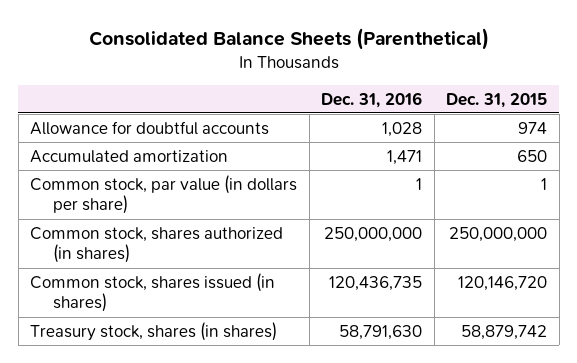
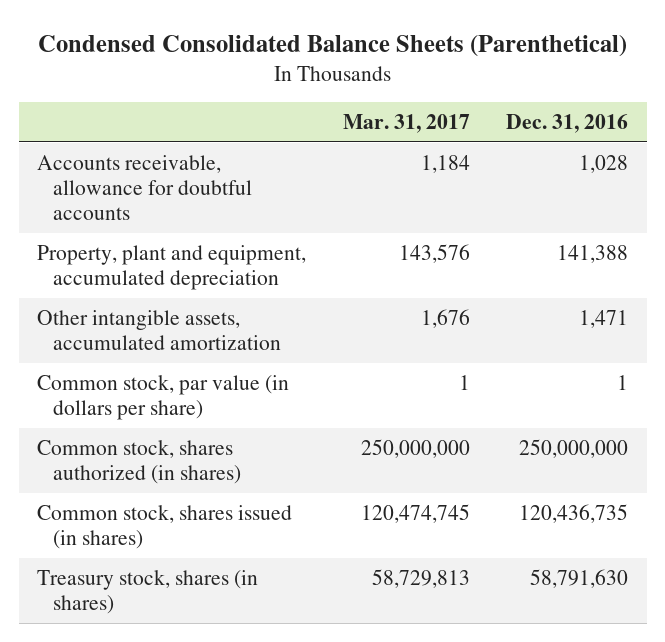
[88,27,489,50] Consolidated Balance Sheets (Parenthetical) -> [37,34,627,57] Condensed Consolidated Balance Sheets (Parenthetical)
[446,92,548,108] Dec. 31, 2015 -> none
none -> [342,114,470,134] Mar. 31, 2017
[30,120,270,135] Allowance for doubtful accounts -> [36,154,253,220] Accounts receivable, allowance for doubtful accounts
none -> [36,244,306,290] Property, plant and equipment, accumulated depreciation
[30,149,229,163] Accumulated amortization -> [36,309,282,350] Other intangible assets, accumulated amortization

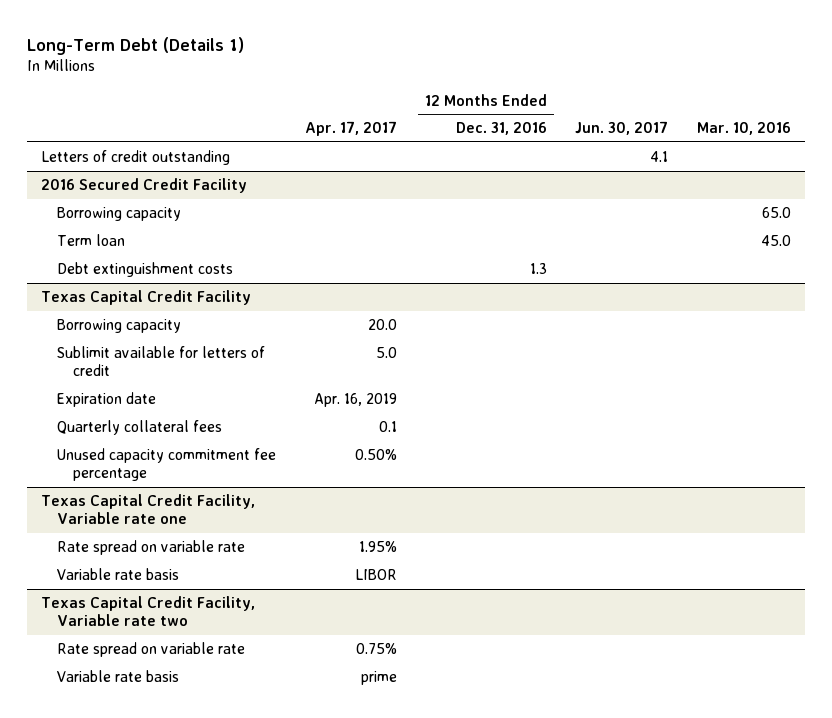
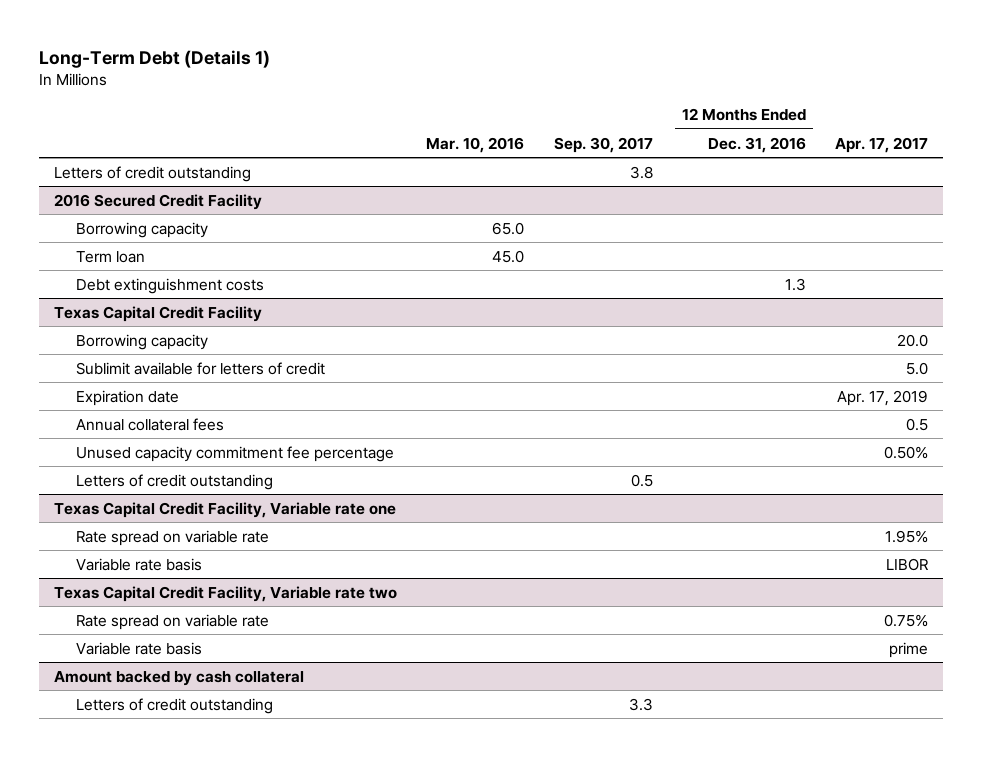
[575,121,669,136] Jun. 30, 2017 -> none
none -> [553,136,653,153] Sep. 30, 2017
[313,393,397,408] Apr. 16, 2019 -> [837,389,929,406] Apr. 17, 2019
[57,420,223,436] Quarterly collateral fees -> [76,417,225,431] Annual collateral fees
[378,421,397,433] 0.1 -> [906,417,929,431] 0.5
none -> [76,473,274,490] Letters of credit outstanding
none -> [53,670,304,686] Amount backed by cash collateral
none -> [76,697,274,714] Letters of credit outstanding

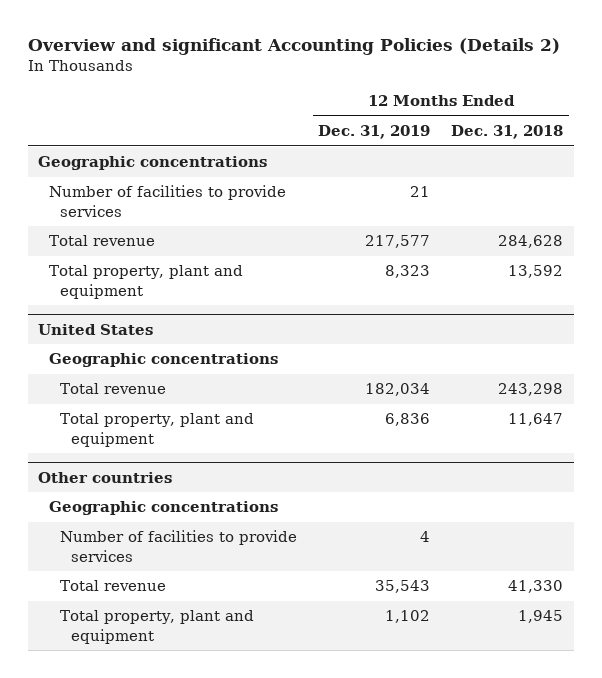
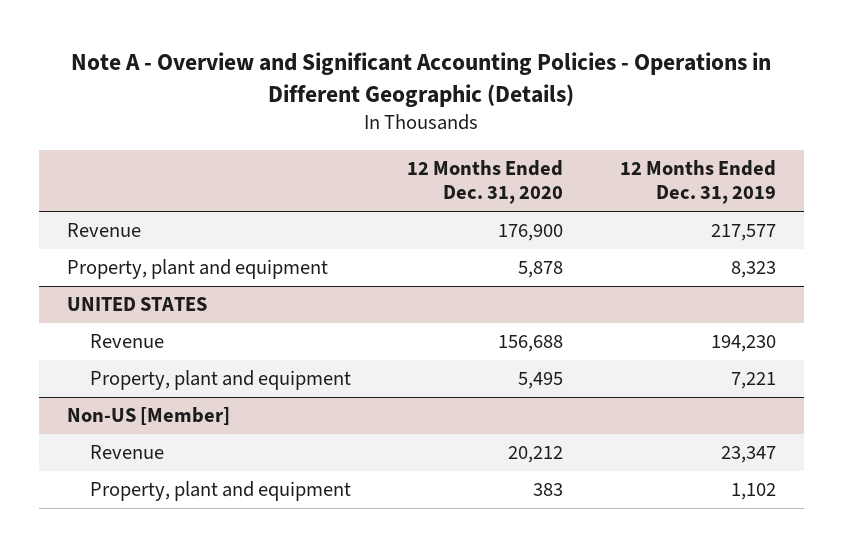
[27,37,560,55] Overview and significant Accounting Policies (Details 2) -> [71,52,772,107] Note A - Overview and Significant Accounting Policies - Operations in Different Geographic (Details)
[451,125,564,140] Dec. 31, 2018 -> none
none -> [407,159,564,205] 12 Months Ended Dec. 31, 2020
[38,156,268,171] Geographic concentrations -> none
[49,185,287,217] Number of facilities to provide services -> none
[49,353,279,368] Geographic concentrations -> none
[49,501,279,516] Geographic concentrations -> none
[60,530,298,562] Number of facilities to provide services -> none
[49,235,156,247] Total revenue -> [67,223,142,238] Revenue
[49,265,244,299] Total property, plant and equipment -> [67,259,329,280] Property, plant and equipment
[38,324,154,336] United States -> [67,297,208,312] UNITED STATES
[60,383,167,395] Total revenue -> [89,334,164,349] Revenue
[365,383,431,397] 182,034 -> [710,335,776,353] 194,230
[60,413,255,447] Total property, plant and equipment -> [89,370,351,391] Property, plant and equipment
[385,413,431,427] 6,836 -> [730,372,776,390] 7,221
[38,472,173,484] Other countries -> [67,407,231,426] Non-US [Member]
[60,580,167,592] Total revenue -> [89,445,164,460] Revenue
[375,580,431,594] 35,543 -> [720,446,776,464] 23,347
[60,610,255,644] Total property, plant and equipment -> [89,481,351,502] Property, plant and equipment

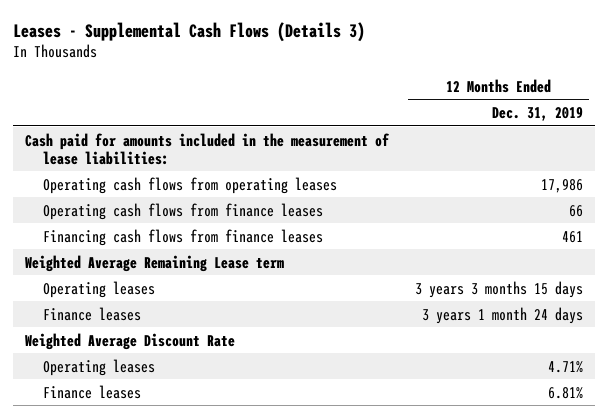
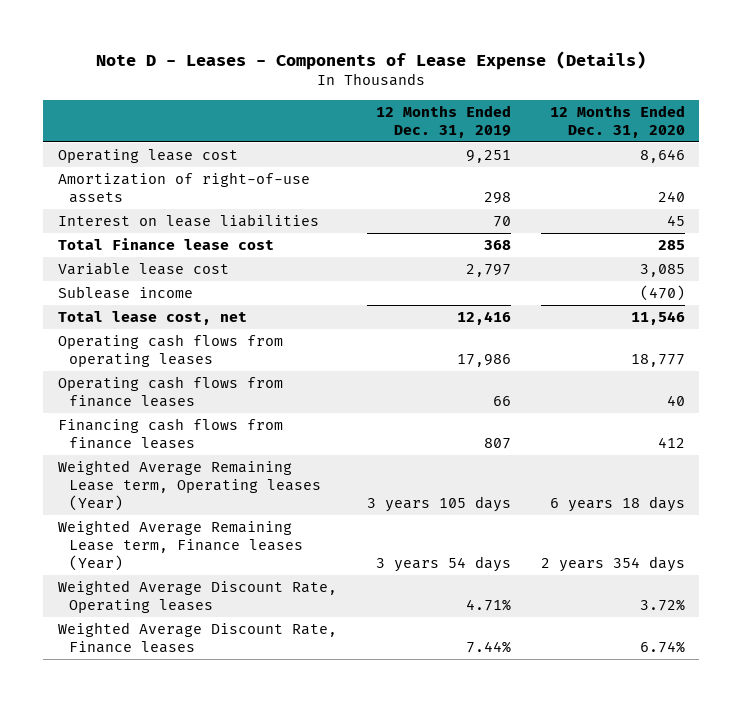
[12,21,365,42] Leases - Supplemental Cash Flows (Details 3) -> [96,50,647,70] Note D - Leases - Components of Lease Expense (Details)
none -> [549,104,685,138] 12 Months Ended Dec. 31, 2020
[25,132,391,165] Cash paid for amounts included in the measurement of lease liabilities: -> none
none -> [58,149,239,164] Operating lease cost
none -> [58,172,311,203] Amortization of right-of-use assets
none -> [58,214,320,228] Interest on lease liabilities
none -> [58,238,275,251] Total Finance lease cost
none -> [58,262,230,276] Variable lease cost
none -> [58,286,194,300] Sublease income
none -> [58,311,248,326] Total lease cost, net
[25,254,285,272] Weighted Average Remaining Lease term -> none
[25,332,236,350] Weighted Average Discount Rate -> none
[561,230,583,243] 461 -> [483,437,511,449] 807
[42,280,155,298] Operating leases -> [58,460,321,511] Weighted Average Remaining Lease term, Operating leases (Year)
[414,280,583,298] 3 years 3 months 15 days -> [366,495,511,512] 3 years 105 days
[42,306,141,321] Finance leases -> [58,520,303,571] Weighted Average Remaining Lease term, Finance leases (Year)
[421,306,583,324] 3 years 1 month 24 days -> [375,555,511,572] 3 years 54 days
[42,358,155,376] Operating leases -> [58,580,338,613] Weighted Average Discount Rate, Operating leases
[42,384,141,399] Finance leases -> [58,622,338,653] Weighted Average Discount Rate, Finance leases
[547,386,583,399] 6.81% -> [465,640,511,653] 7.44%

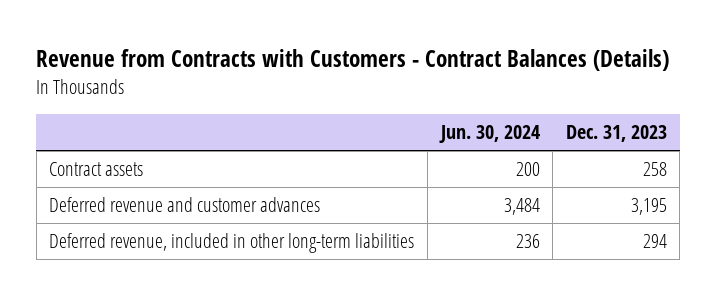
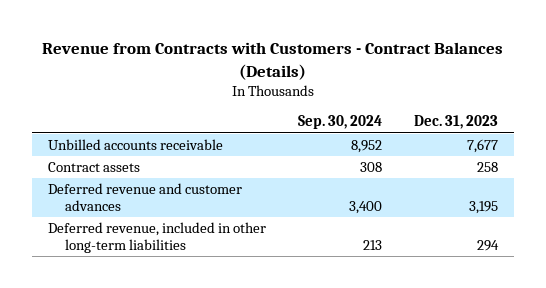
[438,125,540,144] Jun. 30, 2024 -> none
none -> [297,115,382,130] Sep. 30, 2024
none -> [48,139,224,151] Unbilled accounts receivable

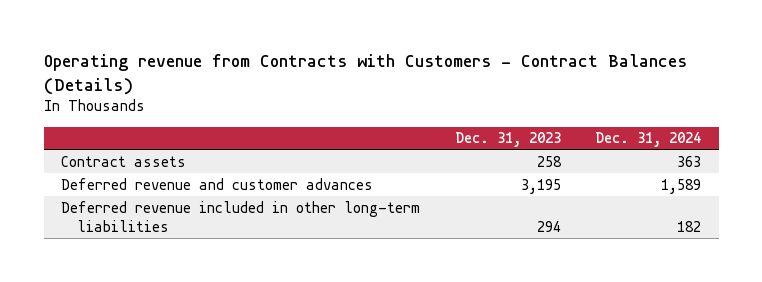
[41,42,503,80] Revenue from Contracts with Customers - Contract Balances (Details) -> [43,54,687,95] Operating revenue from Contracts with Customers - Contract Balances (Details)
[297,115,382,130] Sep. 30, 2024 -> none
none -> [595,132,702,148] Dec. 31, 2024
[48,139,224,151] Unbilled accounts receivable -> none
[48,222,267,253] Deferred revenue, included in other long-term liabilities -> [61,200,421,232] Deferred revenue included in other long-term liabilities

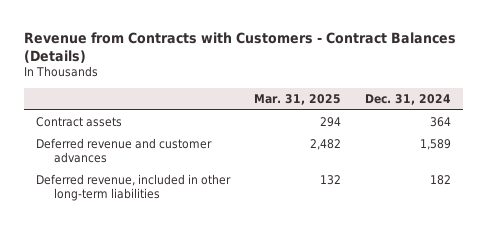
[43,54,687,95] Operating revenue from Contracts with Customers - Contract Balances (Details) -> [24,31,457,63] Revenue from Contracts with Customers - Contract Balances (Details)
[454,132,561,148] Dec. 31, 2023 -> none
none -> [254,94,342,106] Mar. 31, 2025
[677,155,702,167] 363 -> [429,117,451,128] 364
[61,200,421,232] Deferred revenue included in other long-term liabilities -> [36,174,232,202] Deferred revenue, included in other long-term liabilities

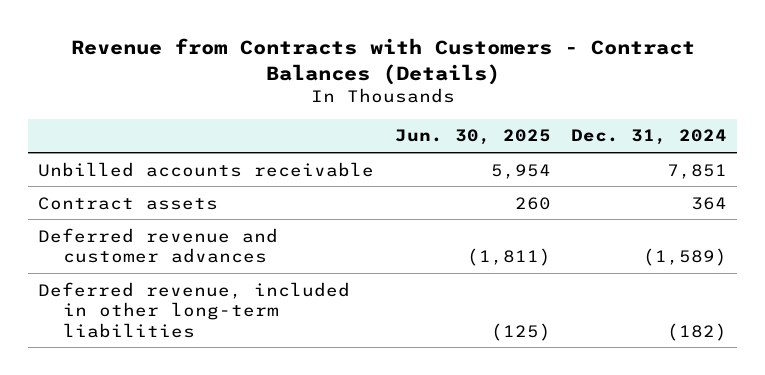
[254,94,342,106] Mar. 31, 2025 -> none
none -> [394,129,551,146] Jun. 30, 2025
none -> [38,161,375,177] Unbilled accounts receivable
[419,139,451,151] 1,589 -> [643,248,728,267] (1,589)
[429,175,451,186] 182 -> [667,322,728,341] (182)

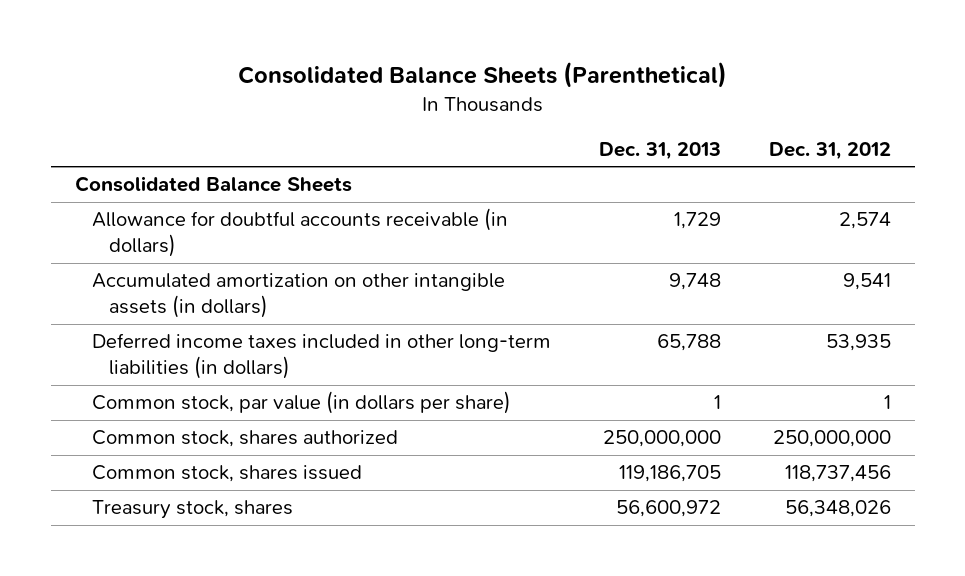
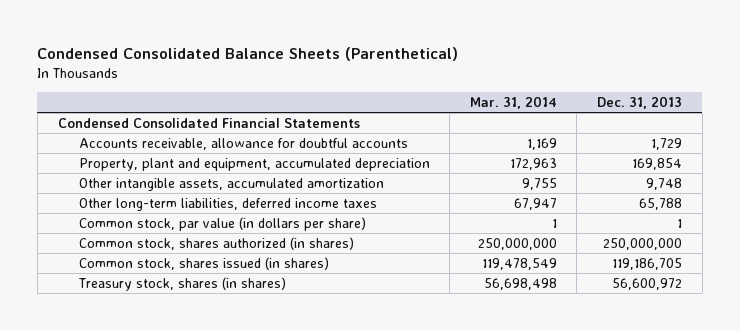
[237,61,727,88] Consolidated Balance Sheets (Parenthetical) -> [37,47,459,62] Condensed Consolidated Balance Sheets (Parenthetical)
[768,141,891,160] Dec. 31, 2012 -> none
none -> [469,95,557,109] Mar. 31, 2014
[74,176,352,193] Consolidated Balance Sheets -> [57,117,360,128] Condensed Consolidated Financial Statements
[91,208,508,258] Allowance for doubtful accounts receivable (in dollars) -> [78,137,408,150] Accounts receivable, allowance for doubtful accounts
none -> [78,157,430,171] Property, plant and equipment, accumulated depreciation
[91,273,505,319] Accumulated amortization on other intangible assets (in dollars) -> [78,177,384,191] Other intangible assets, accumulated amortization
[91,333,551,380] Deferred income taxes included in other long-term liabilities (in dollars) -> [78,197,377,211] Other long-term liabilities, deferred income taxes
[91,430,398,448] Common stock, shares authorized -> [78,236,354,250] Common stock, shares authorized (in shares)
[91,465,362,483] Common stock, shares issued -> [78,256,329,270] Common stock, shares issued (in shares)
[91,500,293,520] Treasury stock, shares -> [77,276,286,291] Treasury stock, shares (in shares)

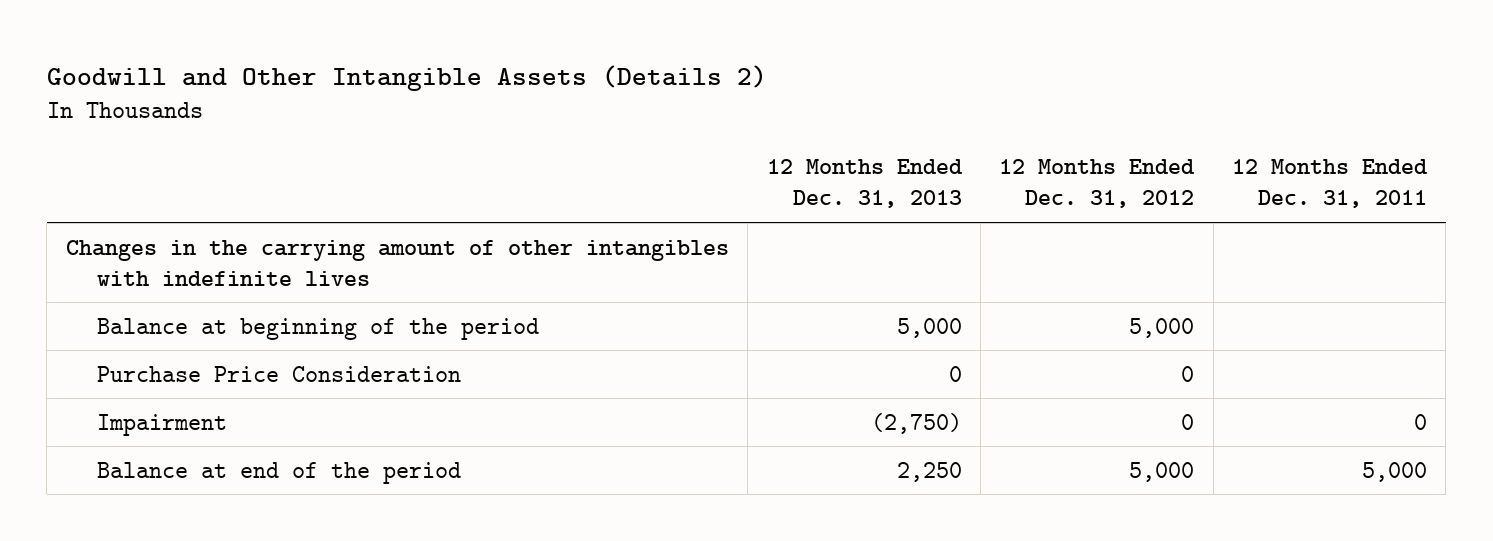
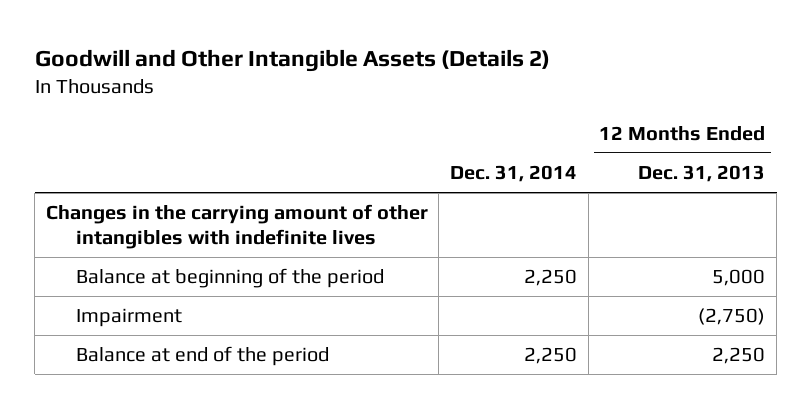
[999,159,1196,209] 12 Months Ended Dec. 31, 2012 -> none
[1232,159,1429,209] 12 Months Ended Dec. 31, 2011 -> none
none -> [450,165,578,183] Dec. 31, 2014
[97,365,462,382] Purchase Price Consideration -> none

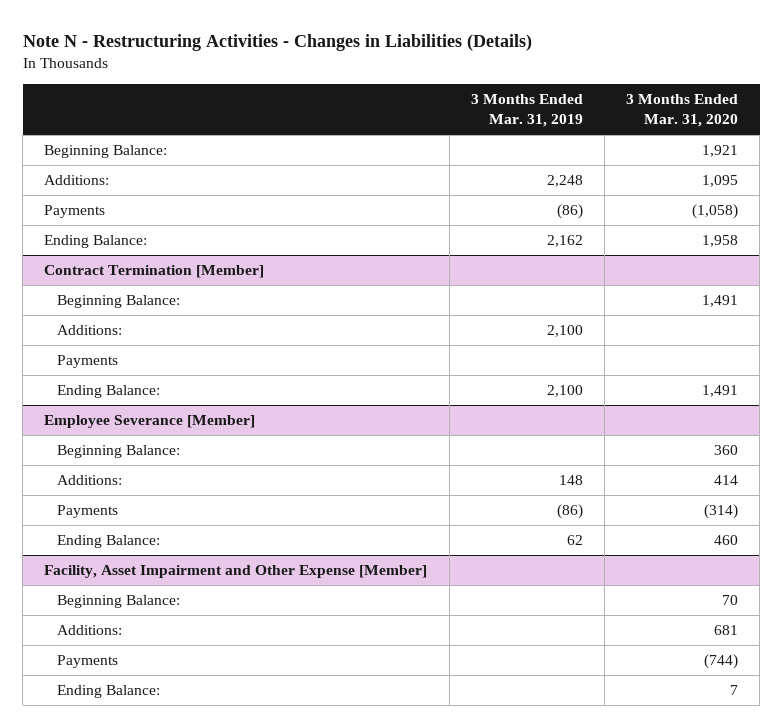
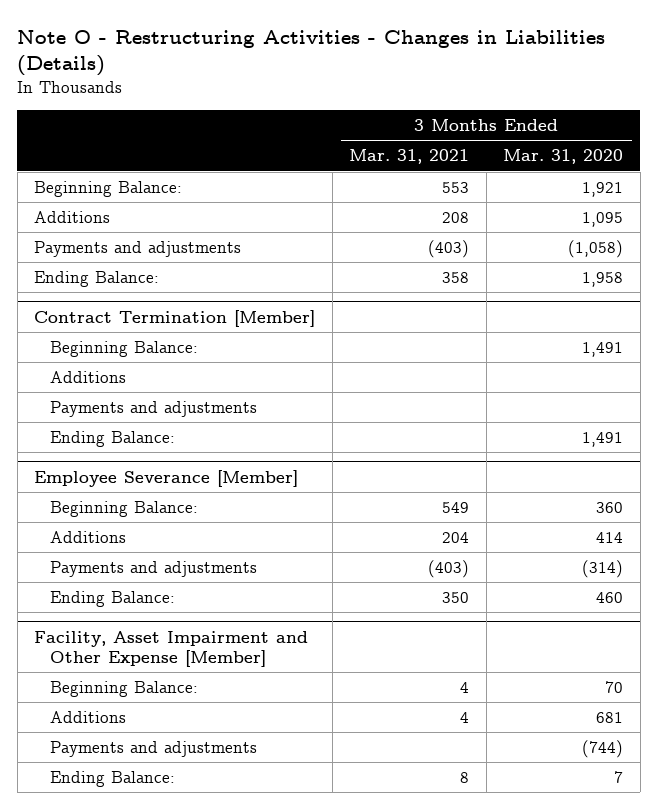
[22,33,532,51] Note N - Restructuring Activities - Changes in Liabilities (Details) -> [17,29,606,76] Note O - Restructuring Activities - Changes in Liabilities (Details)
[470,93,583,128] 3 Months Ended Mar. 31, 2019 -> none
none -> [349,149,470,165] Mar. 31, 2021
[44,175,110,186] Additions: -> [34,211,111,224] Additions
[44,205,106,219] Payments -> [34,241,242,258] Payments and adjustments
[56,325,122,336] Additions: -> [50,371,127,384] Additions
[56,355,118,369] Payments -> [50,401,258,418] Payments and adjustments
[56,475,122,486] Additions: -> [50,531,127,544] Additions
[56,505,118,519] Payments -> [50,561,258,578] Payments and adjustments
[56,625,122,636] Additions: -> [50,711,127,724] Additions
[56,655,118,669] Payments -> [50,741,258,758] Payments and adjustments

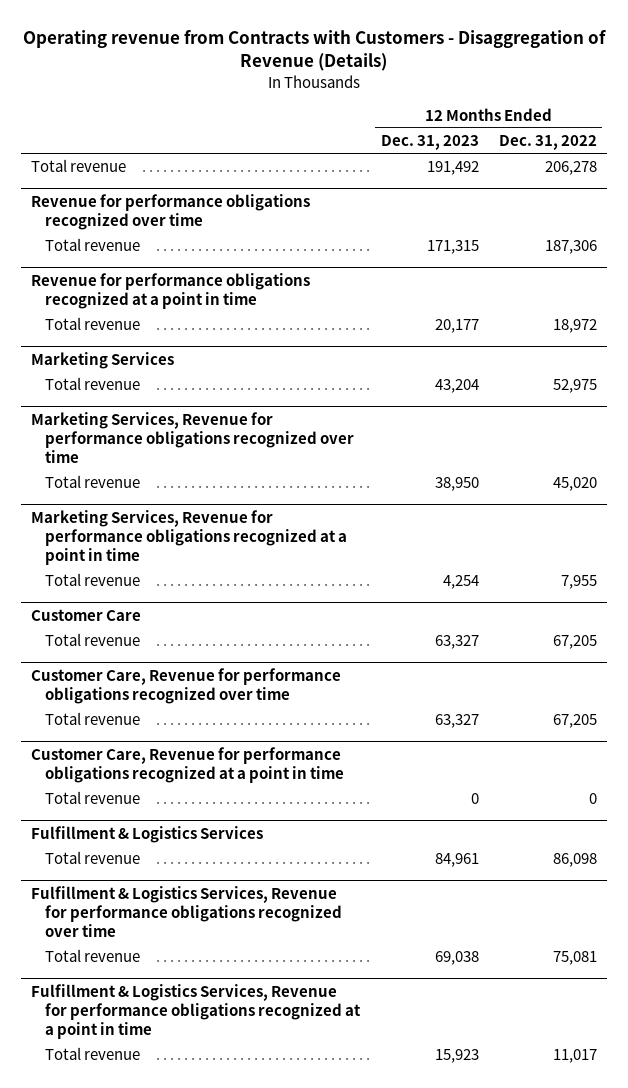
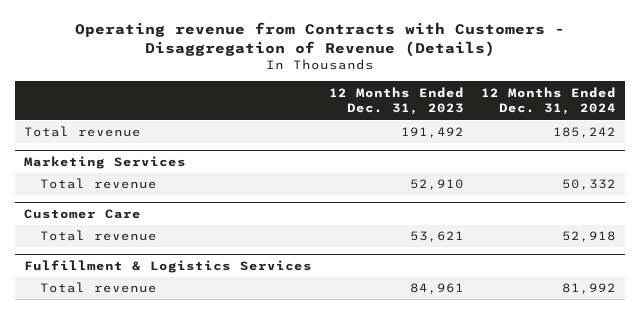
[499,134,598,150] Dec. 31, 2022 -> none
none -> [481,86,617,116] 12 Months Ended Dec. 31, 2024
[31,193,311,230] Revenue for performance obligations recognized over time -> none
[44,238,140,252] Total revenue -> none
[31,272,311,309] Revenue for performance obligations recognized at a point in time -> none
[44,317,140,331] Total revenue -> none
[31,411,354,464] Marketing Services, Revenue for performance obligations recognized over time -> none
[44,475,140,489] Total revenue -> none
[31,509,347,566] Marketing Services, Revenue for performance obligations recognized at a point in time -> none
[44,573,140,587] Total revenue -> none
[434,379,479,394] 43,204 -> [410,179,465,191] 52,910
[31,667,342,704] Customer Care, Revenue for performance obligations recognized over time -> none
[44,712,140,726] Total revenue -> none
[31,746,344,783] Customer Care, Revenue for performance obligations recognized at a point in time -> none
[44,791,140,805] Total revenue -> none
[434,635,479,650] 63,327 -> [410,231,465,243] 53,621
[31,885,342,938] Fulfillment & Logistics Services, Revenue for performance obligations recognized over time -> none
[44,949,140,963] Total revenue -> none
[31,983,361,1040] Fulfillment & Logistics Services, Revenue for performance obligations recognized at a point in time -> none
[44,1047,140,1061] Total revenue -> none

